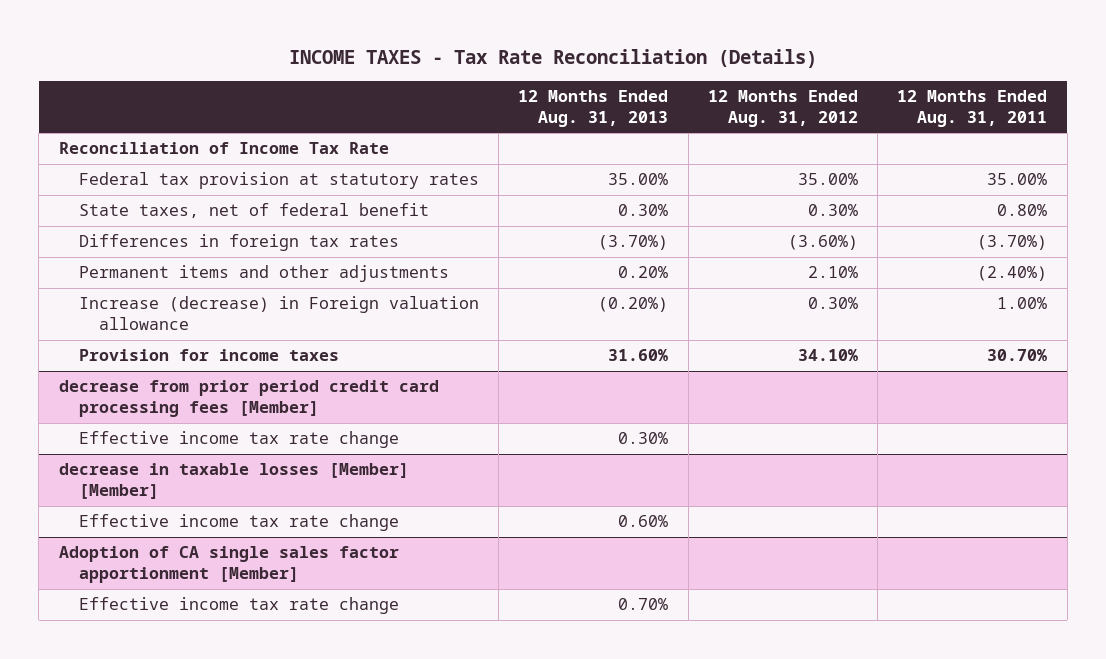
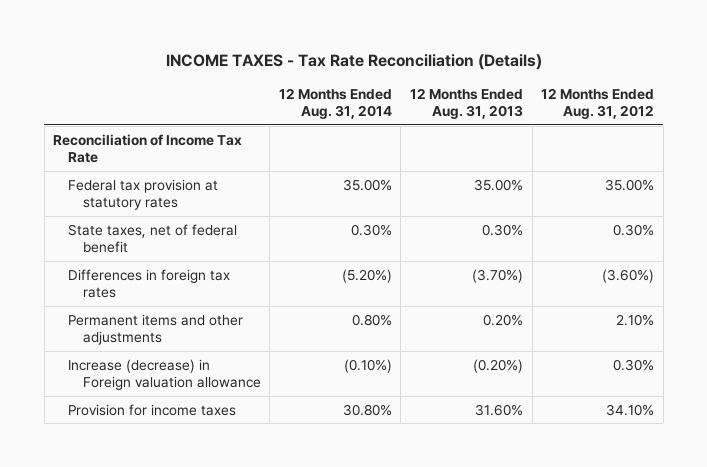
[897,90,1048,127] 12 Months Ended Aug. 31, 2011 -> none
none -> [278,87,392,120] 12 Months Ended Aug. 31, 2014
[58,380,439,418] decrease from prior period credit card processing fees [Member] -> none
[78,431,399,449] Effective income tax rate change -> none
[58,463,409,500] decrease in taxable losses [Member] [Member] -> none
[78,514,399,532] Effective income tax rate change -> none
[58,546,399,584] Adoption of CA single sales factor apportionment [Member] -> none
[78,597,399,615] Effective income tax rate change -> none

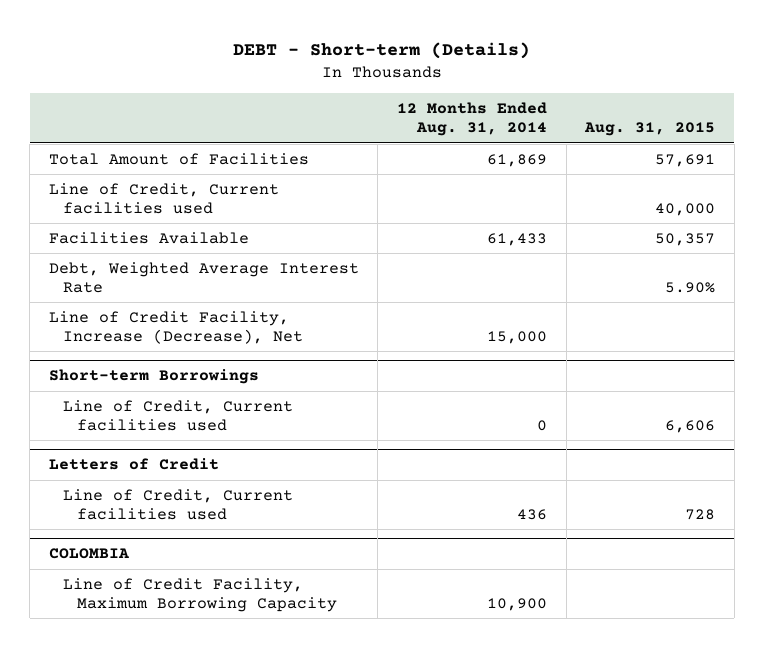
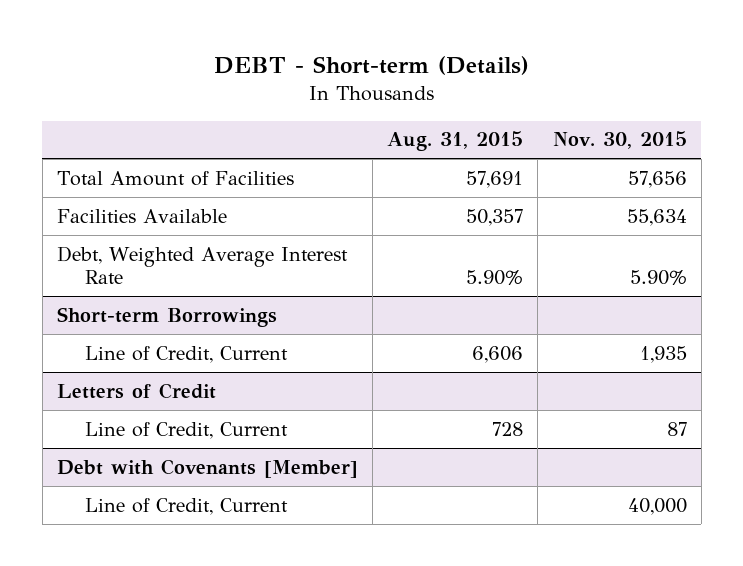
[397,101,548,137] 12 Months Ended Aug. 31, 2014 -> none
none -> [552,131,687,150] Nov. 30, 2015
[48,182,279,215] Line of Credit, Current facilities used -> none
[48,310,303,345] Line of Credit Facility, Increase (Decrease), Net -> none
[62,399,293,432] Line of Credit, Current facilities used -> [85,345,289,363] Line of Credit, Current
[48,548,129,560] COLOMBIA -> none
[62,577,338,613] Line of Credit Facility, Maximum Borrowing Capacity -> none
[62,488,293,521] Line of Credit, Current facilities used -> [85,421,289,439] Line of Credit, Current
none -> [56,458,358,478] Debt with Covenants [Member]
none -> [85,497,289,515] Line of Credit, Current

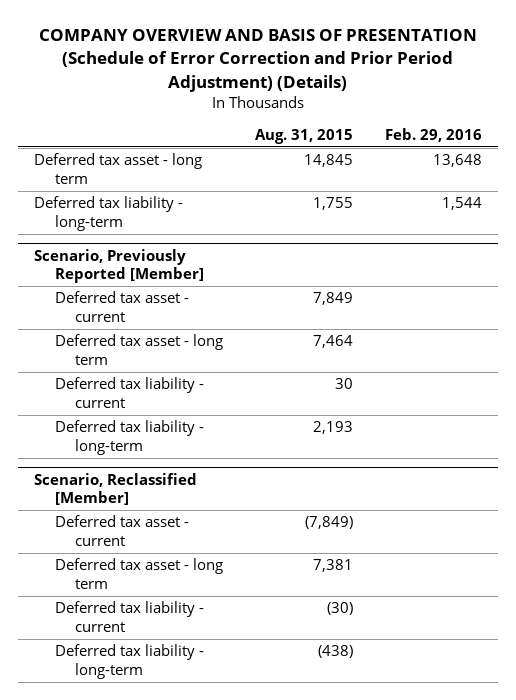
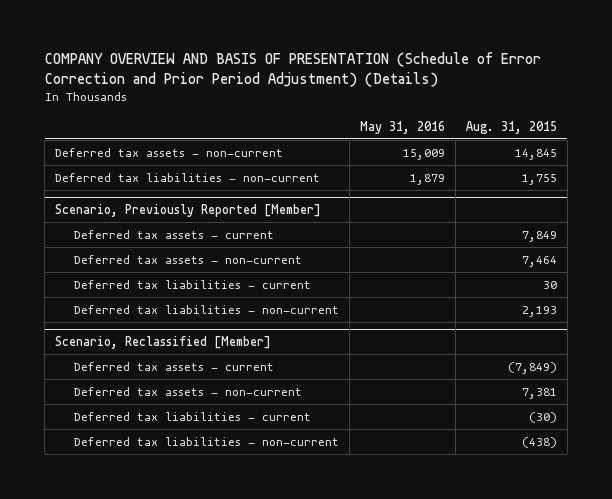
[384,128,482,143] Feb. 29, 2016 -> none
none -> [360,120,446,134] May 31, 2016
[34,153,203,184] Deferred tax asset - long term -> [55,147,284,157] Deferred tax assets - non-current
[34,196,184,231] Deferred tax liability - long-term -> [55,172,321,182] Deferred tax liabilities - non-current
[54,291,189,322] Deferred tax asset - current -> [74,229,275,239] Deferred tax assets - current
[54,334,223,365] Deferred tax asset - long term -> [74,254,303,264] Deferred tax assets - non-current
[54,377,204,408] Deferred tax liability - current -> [74,279,312,289] Deferred tax liabilities - current
[54,420,204,455] Deferred tax liability - long-term -> [74,304,340,314] Deferred tax liabilities - non-current
[54,515,189,546] Deferred tax asset - current -> [74,361,275,371] Deferred tax assets - current
[54,558,223,589] Deferred tax asset - long term -> [74,386,303,396] Deferred tax assets - non-current
[54,601,204,632] Deferred tax liability - current -> [74,411,312,421] Deferred tax liabilities - current
[54,644,204,679] Deferred tax liability - long-term -> [74,436,340,446] Deferred tax liabilities - non-current

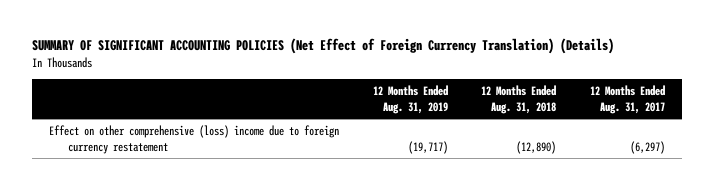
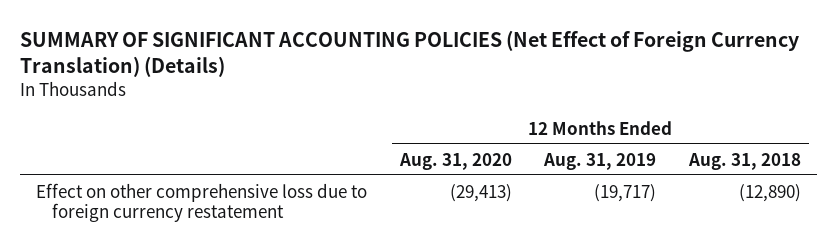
[590,85,666,114] 12 Months Ended Aug. 31, 2017 -> none
none -> [398,152,512,170] Aug. 31, 2020
[48,125,339,154] Effect on other comprehensive (loss) income due to foreign currency restatement -> [36,182,368,222] Effect on other comprehensive loss due to foreign currency restatement

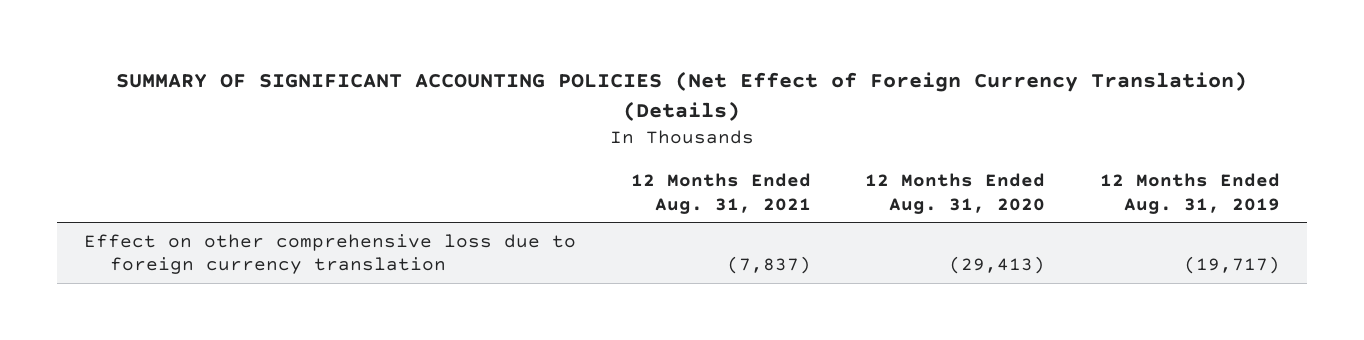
[687,152,801,170] Aug. 31, 2018 -> none
none -> [630,173,811,214] 12 Months Ended Aug. 31, 2021
[36,182,368,222] Effect on other comprehensive loss due to foreign currency restatement -> [84,233,577,275] Effect on other comprehensive loss due to foreign currency translation

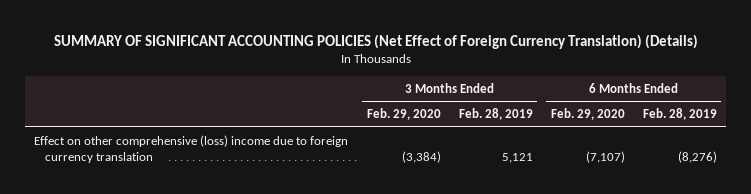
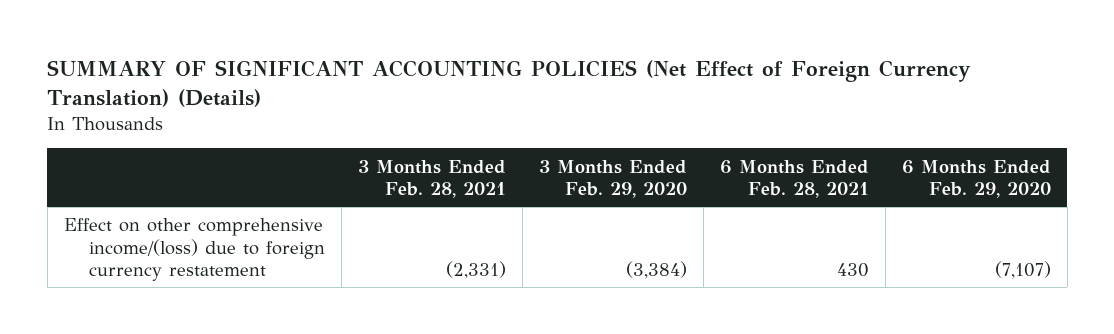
[458,108,533,121] Feb. 28, 2019 -> none
[642,108,717,121] Feb. 28, 2019 -> none
none -> [358,159,507,198] 3 Months Ended Feb. 28, 2021
none -> [719,159,869,198] 6 Months Ended Feb. 28, 2021
[34,134,349,163] Effect on other comprehensive (loss) income due to foreign currency translation -> [63,218,326,281] Effect on other comprehensive income/(loss) due to foreign currency restatement

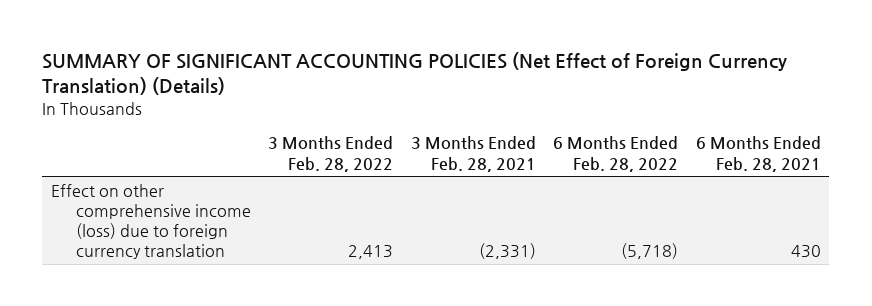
[539,159,688,198] 3 Months Ended Feb. 29, 2020 -> none
[901,159,1051,198] 6 Months Ended Feb. 29, 2020 -> none
none -> [268,136,394,172] 3 Months Ended Feb. 28, 2022
none -> [553,136,679,172] 6 Months Ended Feb. 28, 2022
[63,218,326,281] Effect on other comprehensive income/(loss) due to foreign currency restatement -> [51,183,251,260] Effect on other comprehensive income (loss) due to foreign currency translation

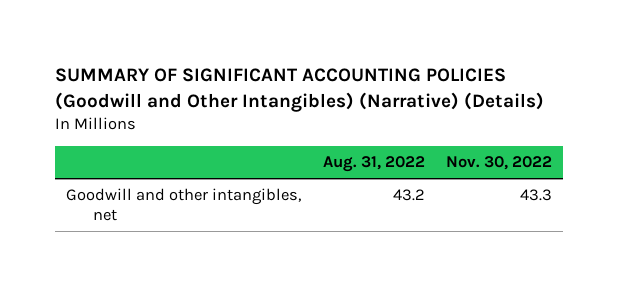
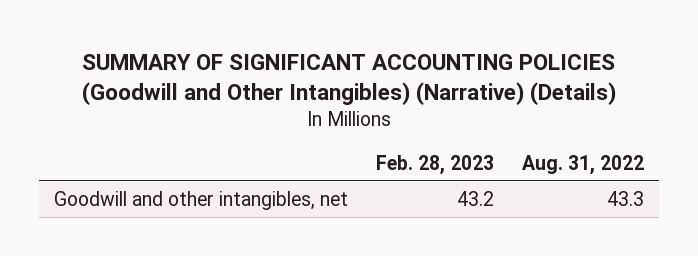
[446,156,553,171] Nov. 30, 2022 -> none
none -> [375,155,494,176] Feb. 28, 2023
[392,189,425,202] 43.2 -> [607,191,645,207] 43.3

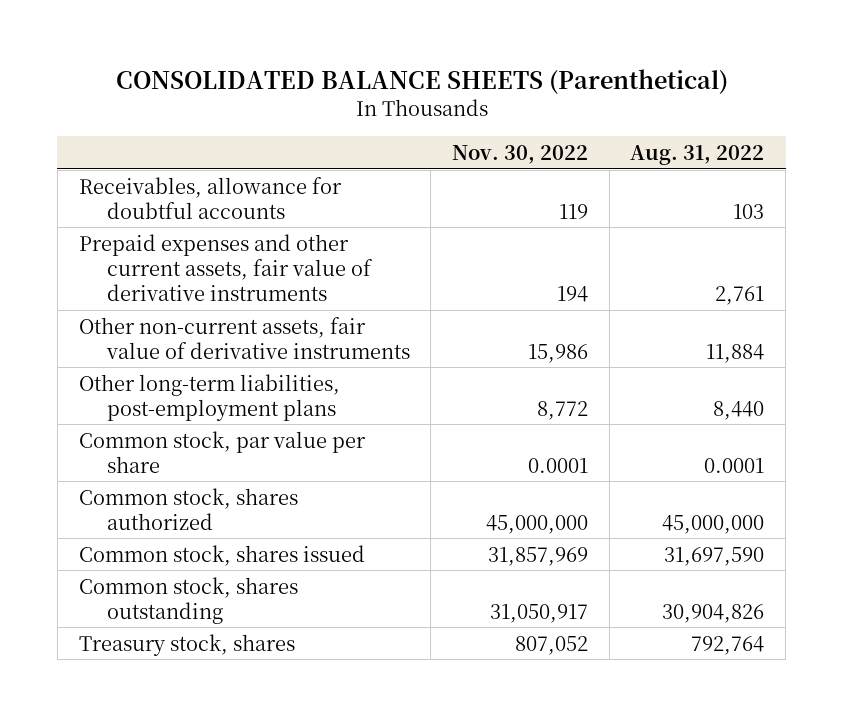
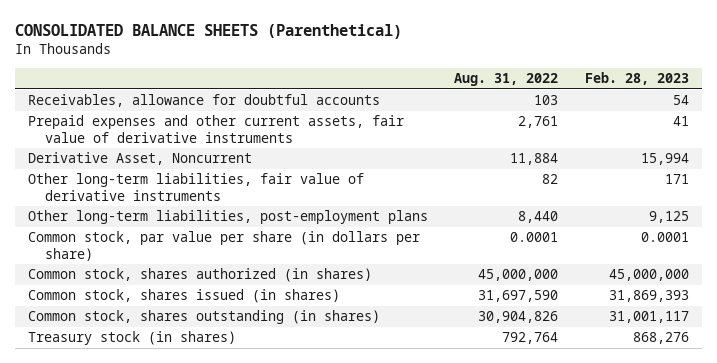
[452,144,589,164] Nov. 30, 2022 -> none
none -> [584,72,689,86] Feb. 28, 2023
[78,316,410,359] Other non-current assets, fair value of derivative instruments -> [27,152,252,166] Derivative Asset, Noncurrent
none -> [27,173,364,202] Other long-term liabilities, fair value of derivative instruments
[78,430,366,473] Common stock, par value per share -> [27,231,420,262] Common stock, par value per share (in dollars per share)
[78,487,298,530] Common stock, shares authorized -> [27,268,372,283] Common stock, shares authorized (in shares)
[78,544,365,566] Common stock, shares issued -> [27,289,340,304] Common stock, shares issued (in shares)
[78,576,298,624] Common stock, shares outstanding -> [27,310,380,325] Common stock, shares outstanding (in shares)
[78,633,295,656] Treasury stock, shares -> [27,331,236,346] Treasury stock (in shares)

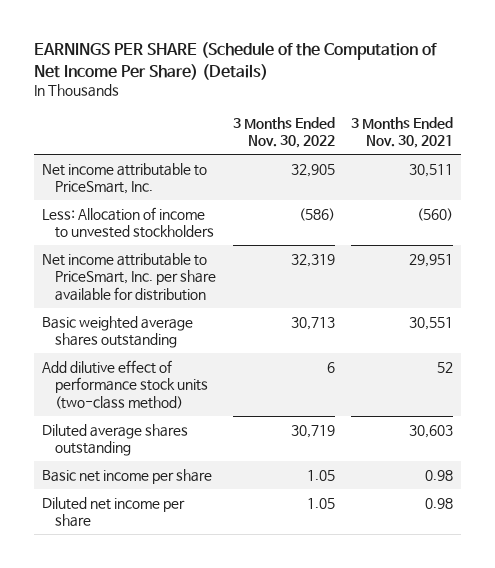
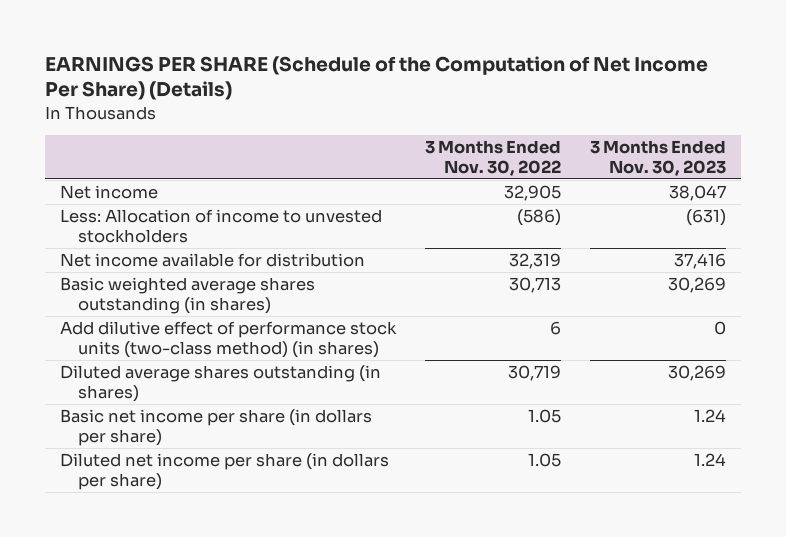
[350,117,453,149] 3 Months Ended Nov. 30, 2021 -> none
none -> [590,140,727,176] 3 Months Ended Nov. 30, 2023
[42,163,208,195] Net income attributable to PriceSmart, Inc. -> [59,185,158,200] Net income
[42,253,217,301] Net income attributable to PriceSmart, Inc. per share available for distribution -> [59,253,365,268] Net income available for distribution
[42,316,194,349] Basic weighted average shares outstanding -> [59,277,315,314] Basic weighted average shares outstanding (in shares)
[42,360,209,409] Add dilutive effect of performance stock units (two-class method) -> [59,321,397,358] Add dilutive effect of performance stock units (two-class method) (in shares)
[42,424,189,457] Diluted average shares outstanding -> [59,365,381,402] Diluted average shares outstanding (in shares)
[42,469,213,485] Basic net income per share -> [59,409,372,446] Basic net income per share (in dollars per share)
[42,497,186,528] Diluted net income per share -> [59,453,389,490] Diluted net income per share (in dollars per share)

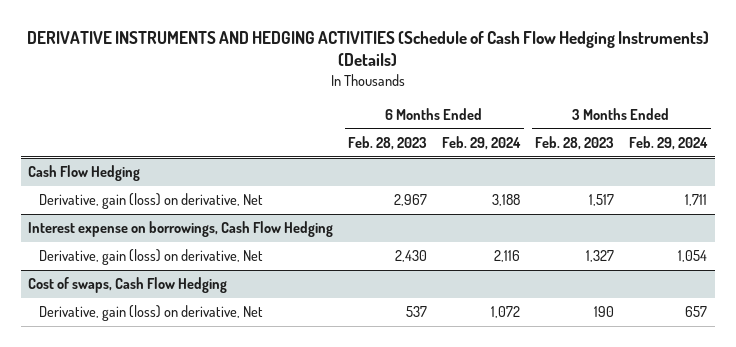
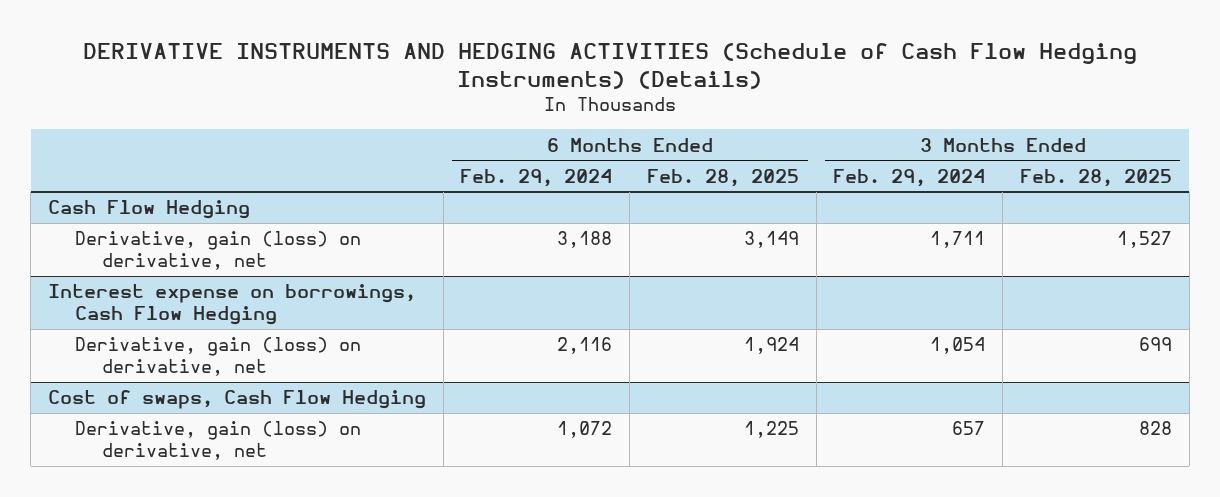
[348,135,428,150] Feb. 28, 2023 -> none
[535,135,615,150] Feb. 28, 2023 -> none
none -> [646,168,799,187] Feb. 28, 2025
none -> [1019,168,1172,187] Feb. 28, 2025
[39,193,264,210] Derivative, gain (loss) on derivative, Net -> [74,231,361,271] Derivative, gain (loss) on derivative, net
[39,249,264,266] Derivative, gain (loss) on derivative, Net -> [74,337,361,377] Derivative, gain (loss) on derivative, net
[39,305,264,322] Derivative, gain (loss) on derivative, Net -> [74,421,361,461] Derivative, gain (loss) on derivative, net

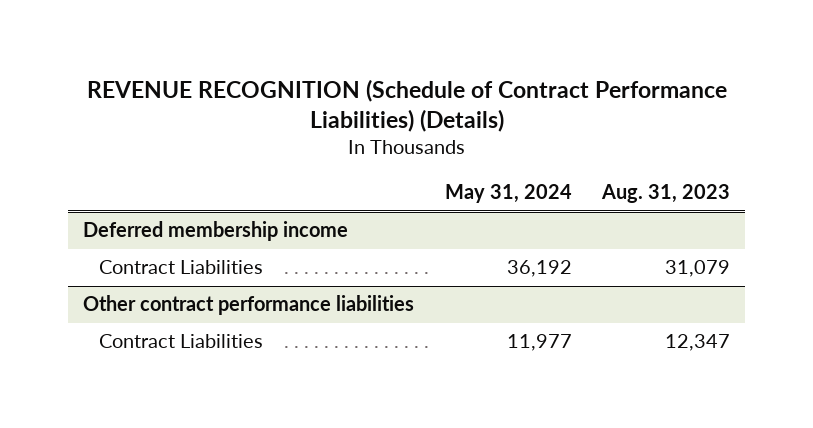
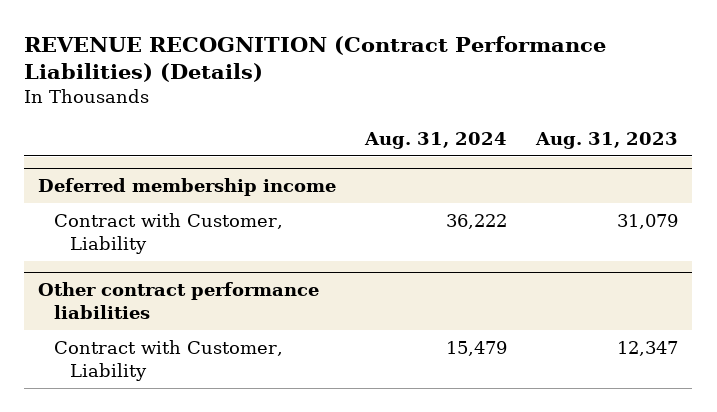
[86,79,727,133] REVENUE RECOGNITION (Schedule of Contract Performance Liabilities) (Details) -> [24,35,607,83] REVENUE RECOGNITION (Contract Performance Liabilities) (Details)
[444,184,572,204] May 31, 2024 -> none
none -> [364,132,508,150] Aug. 31, 2024
[99,260,264,275] Contract Liabilities -> [54,212,284,254] Contract with Customer, Liability
[99,334,264,349] Contract Liabilities -> [54,339,284,381] Contract with Customer, Liability

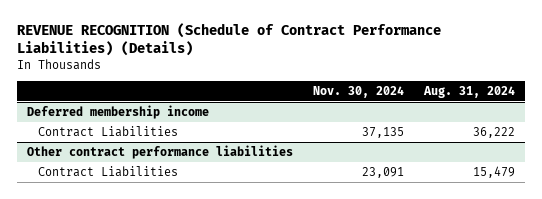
[24,35,607,83] REVENUE RECOGNITION (Contract Performance Liabilities) (Details) -> [17,23,442,57] REVENUE RECOGNITION (Schedule of Contract Performance Liabilities) (Details)
[535,132,679,150] Aug. 31, 2023 -> none
none -> [312,85,404,98] Nov. 30, 2024
[54,212,284,254] Contract with Customer, Liability -> [37,125,178,137] Contract Liabilities
[54,339,284,381] Contract with Customer, Liability -> [37,165,178,177] Contract Liabilities

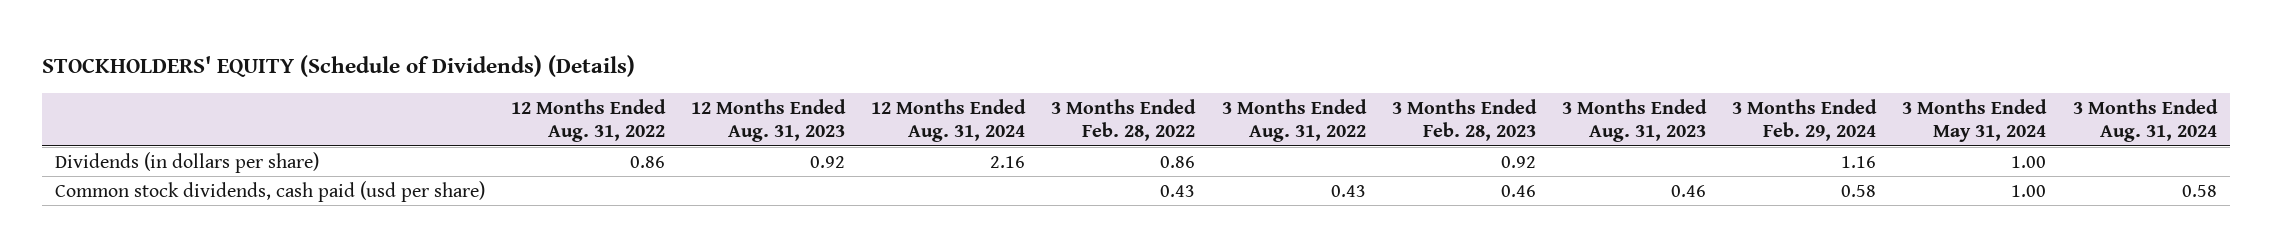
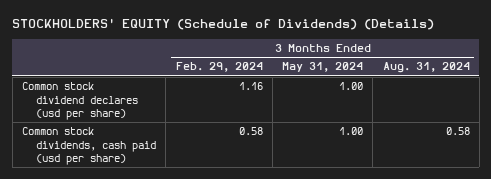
[510,98,666,143] 12 Months Ended Aug. 31, 2022 -> none
[691,98,847,143] 12 Months Ended Aug. 31, 2023 -> none
[871,98,1027,143] 12 Months Ended Aug. 31, 2024 -> none
[1051,98,1197,142] 3 Months Ended Feb. 28, 2022 -> none
[1221,98,1367,143] 3 Months Ended Aug. 31, 2022 -> none
[1391,98,1537,142] 3 Months Ended Feb. 28, 2023 -> none
[1562,98,1708,143] 3 Months Ended Aug. 31, 2023 -> none
[54,151,319,173] Dividends (in dollars per share) -> [21,82,139,121] Common stock dividend declares (usd per share)

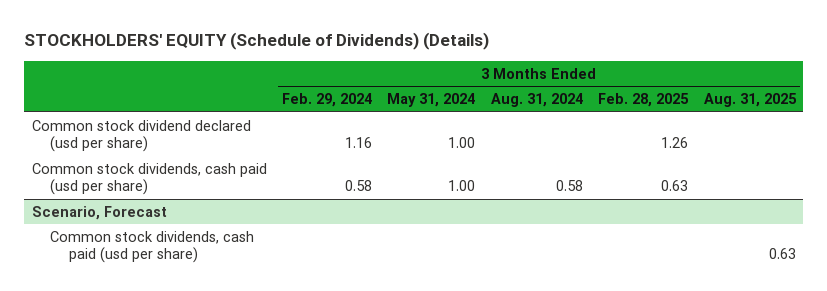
none -> [598,93,690,108] Feb. 28, 2025
none -> [703,93,797,108] Aug. 31, 2025
[21,82,139,121] Common stock dividend declares (usd per share) -> [31,119,251,153] Common stock dividend declared (usd per share)
none -> [31,205,167,220] Scenario, Forecast
none -> [50,230,255,264] Common stock dividends, cash paid (usd per share)

